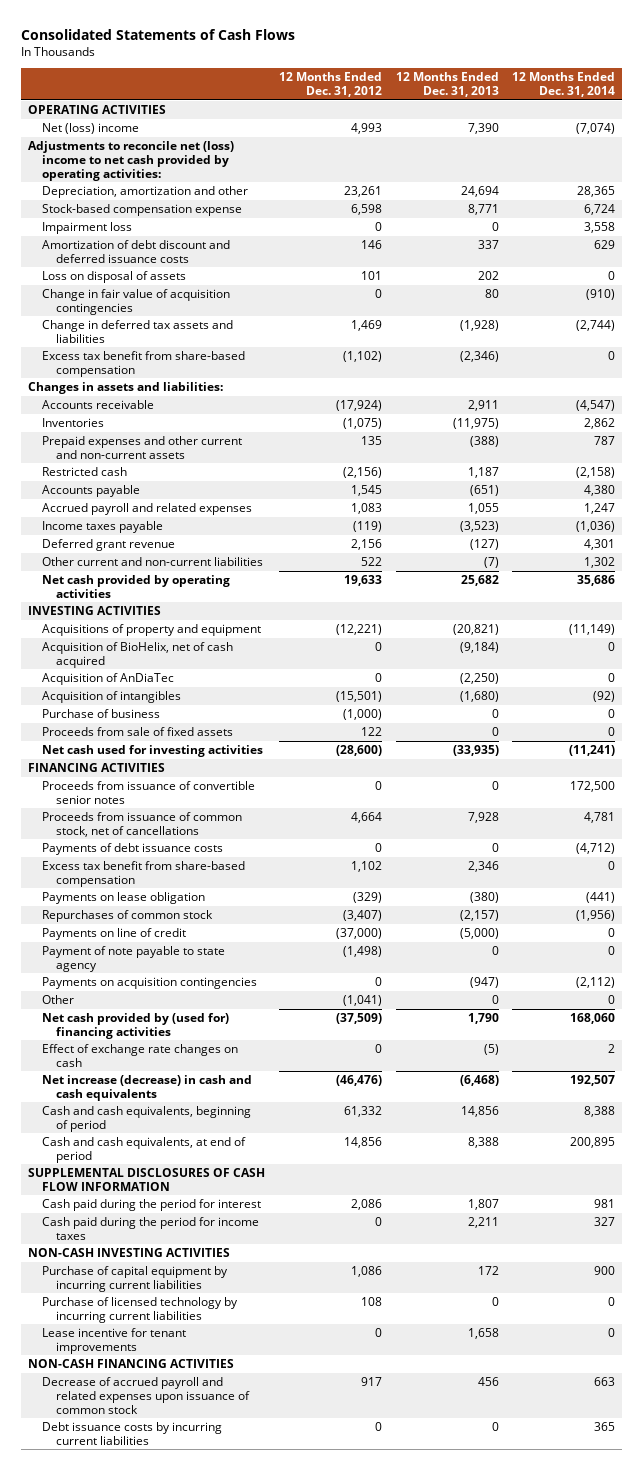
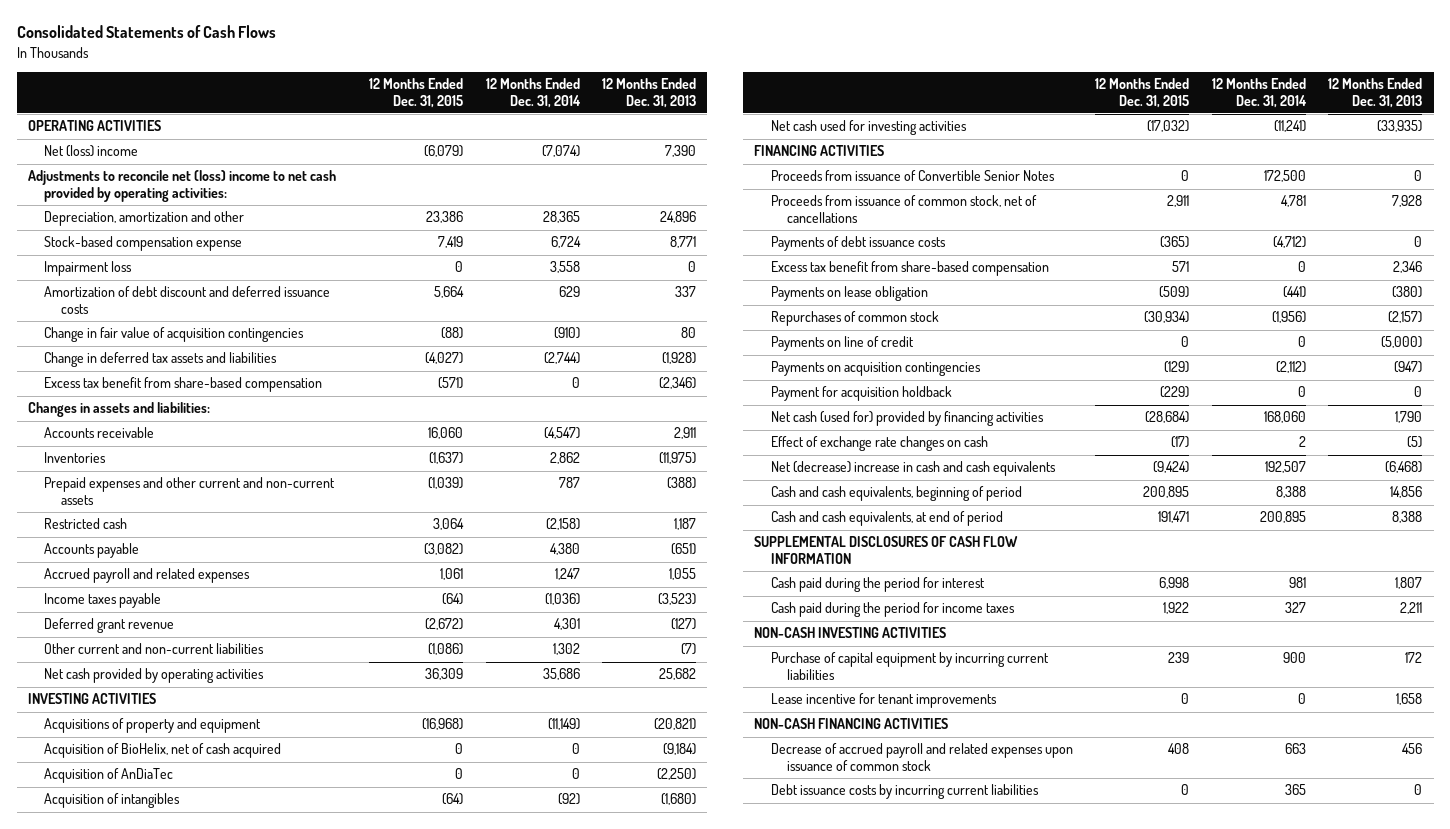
[278,72,382,98] 12 Months Ended Dec. 31, 2012 -> none
none -> [368,78,463,108] 12 Months Ended Dec. 31, 2015
[460,186,499,198] 24,694 -> [660,211,697,224] 24,896
[42,271,187,284] Loss on disposal of assets -> none
[42,709,161,719] Purchase of business -> none
[42,727,234,737] Proceeds from sale of fixed assets -> none
[42,781,256,804] Proceeds from issuance of convertible senior notes -> [770,170,1055,182] Proceeds from issuance of Convertible Senior Notes
[42,946,226,972] Payment of note payable to state agency -> none
[42,995,75,1005] Other -> [770,386,952,402] Payment for acquisition holdback
[42,1013,230,1039] Net cash provided by (used for) financing activities -> [770,411,1044,427] Net cash (used for) provided by financing activities
[42,1075,253,1101] Net increase (decrease) in cash and cash equivalents -> [770,461,1056,477] Net (decrease) increase in cash and cash equivalents
[42,1297,239,1323] Purchase of licensed technology by incurring current liabilities -> none

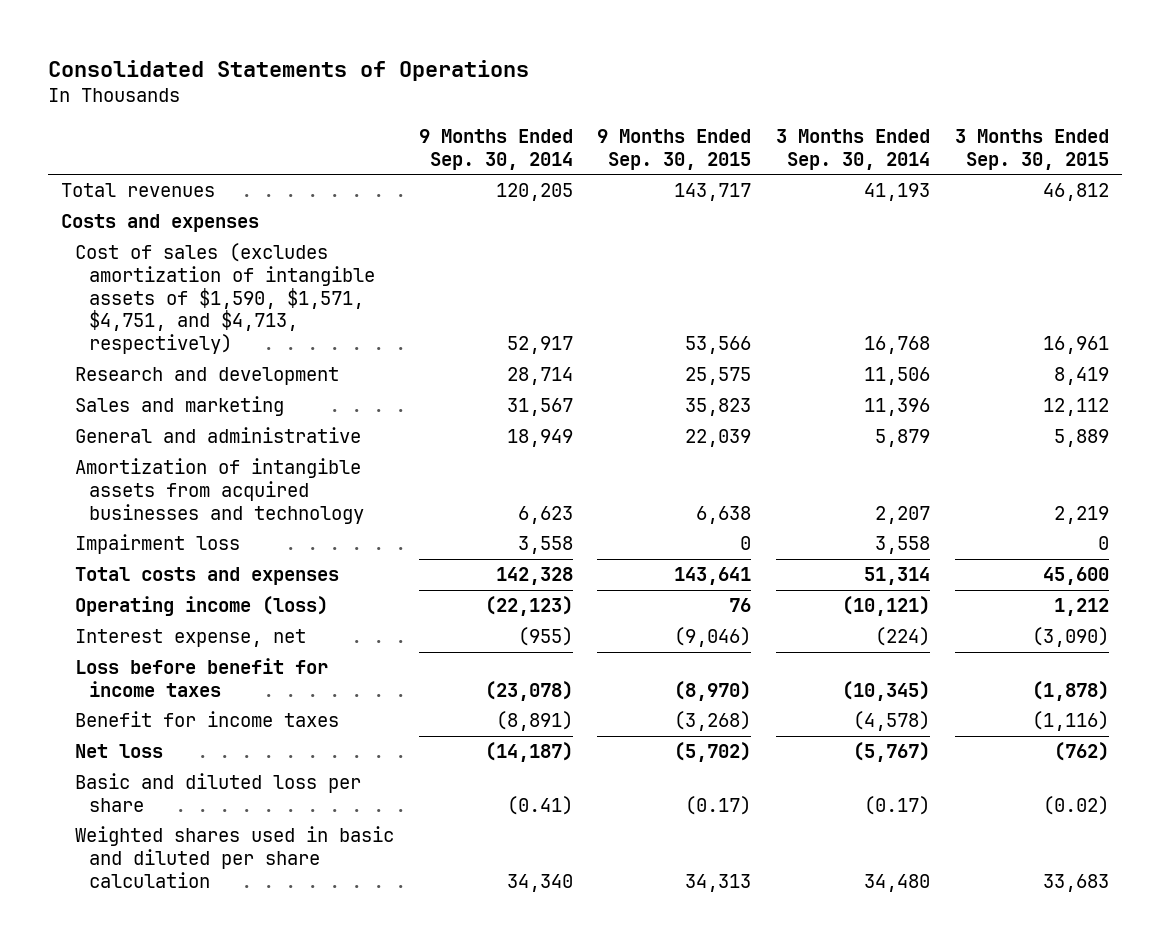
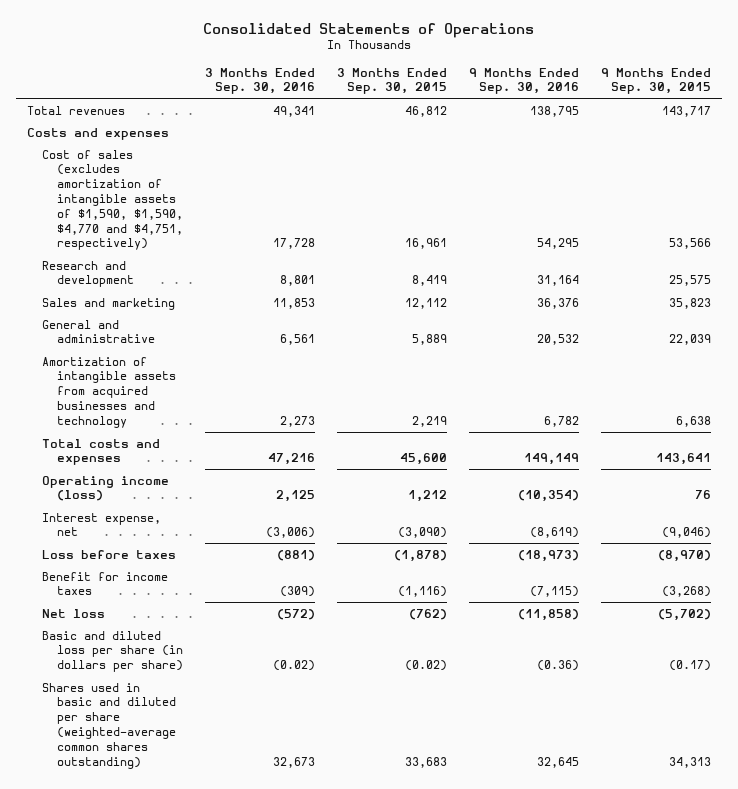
[418,129,573,170] 9 Months Ended Sep. 30, 2014 -> none
[776,129,931,170] 3 Months Ended Sep. 30, 2014 -> none
none -> [205,67,316,95] 3 Months Ended Sep. 30, 2016
none -> [468,67,579,95] 9 Months Ended Sep. 30, 2016
[74,243,376,355] Cost of sales (excludes amortization of intangible assets of $1,590, $1,571, $4,751, and $4,713, respectively) -> [42,149,184,251] Cost of sales (excludes amortization of intangible assets of $1,590, $1,590, $4,770 and $4,751, respectively)
[74,534,240,555] Impairment loss -> none
[74,658,328,697] Loss before benefit for income taxes -> [42,549,177,559] Loss before taxes
[74,773,361,812] Basic and diluted loss per share -> [42,630,184,673] Basic and diluted loss per share (in dollars per share)
[74,826,394,888] Weighted shares used in basic and diluted per share calculation -> [42,682,177,769] Shares used in basic and diluted per share (weighted-average common shares outstanding)

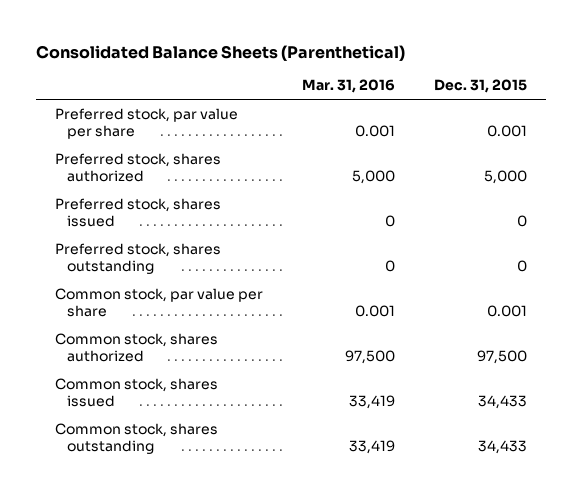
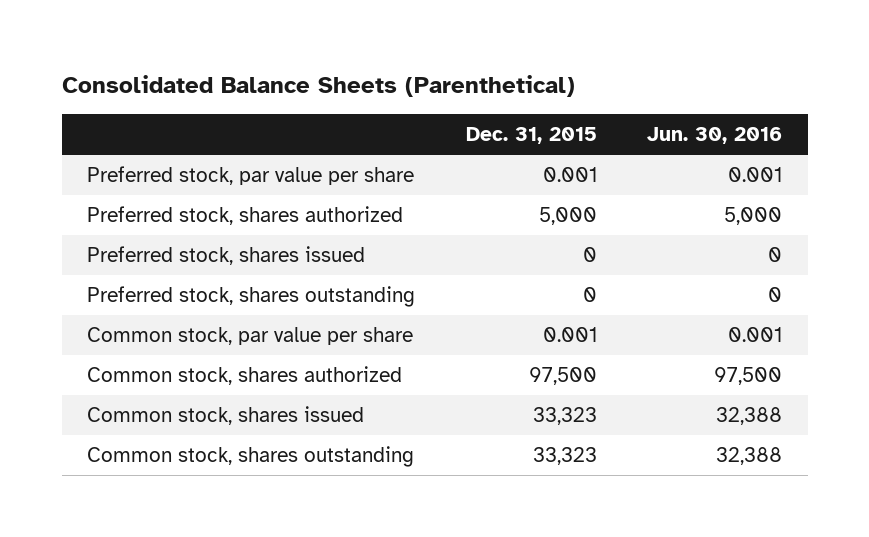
[302,79,396,94] Mar. 31, 2016 -> none
none -> [647,126,783,144] Jun. 30, 2016
[477,394,527,409] 34,433 -> [532,407,597,426] 33,323
[477,439,527,454] 34,433 -> [532,447,597,466] 33,323

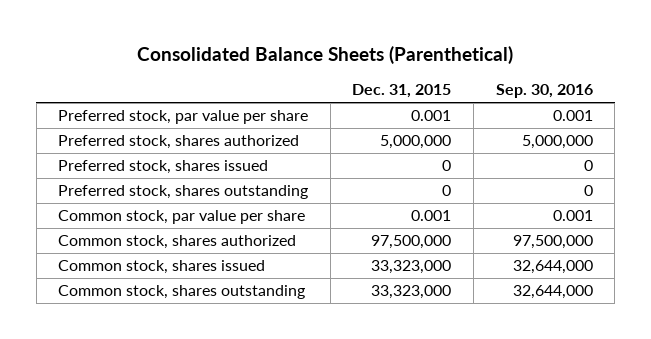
[647,126,783,144] Jun. 30, 2016 -> none
none -> [495,84,593,99] Sep. 30, 2016
[538,207,597,226] 5,000 -> [380,135,452,150] 5,000,000
[528,367,597,386] 97,500 -> [371,235,452,250] 97,500,000
[532,407,597,426] 33,323 -> [371,260,452,275] 33,323,000
[532,447,597,466] 33,323 -> [371,285,452,300] 33,323,000

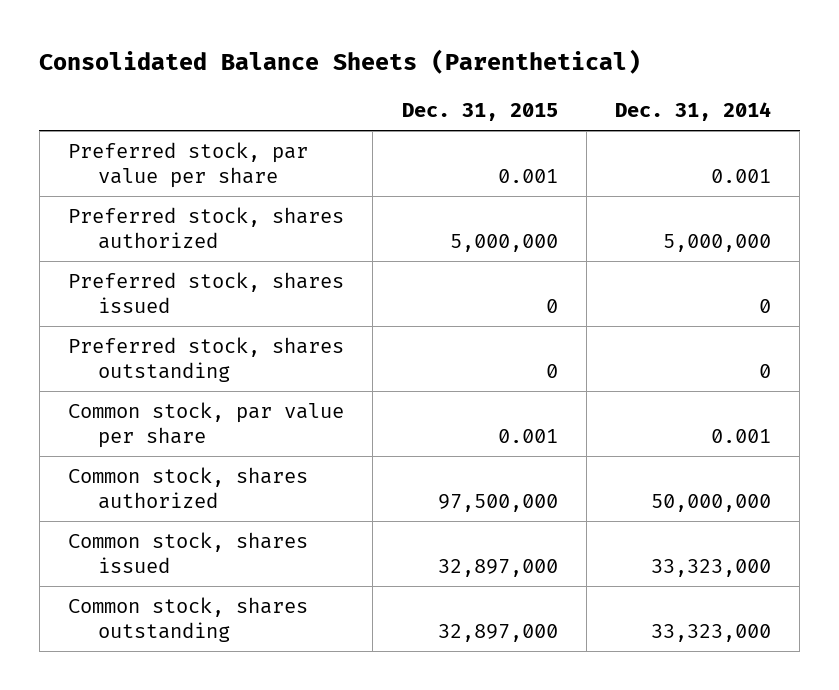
[495,84,593,99] Sep. 30, 2016 -> none
none -> [614,101,771,121] Dec. 31, 2014
[371,260,452,275] 33,323,000 -> [437,558,558,577] 32,897,000
[371,285,452,300] 33,323,000 -> [437,623,558,642] 32,897,000

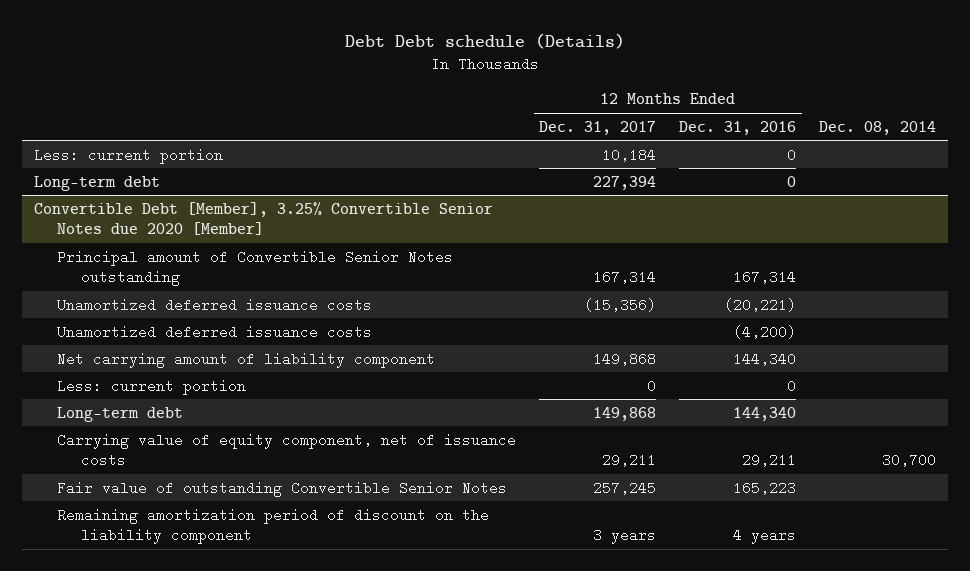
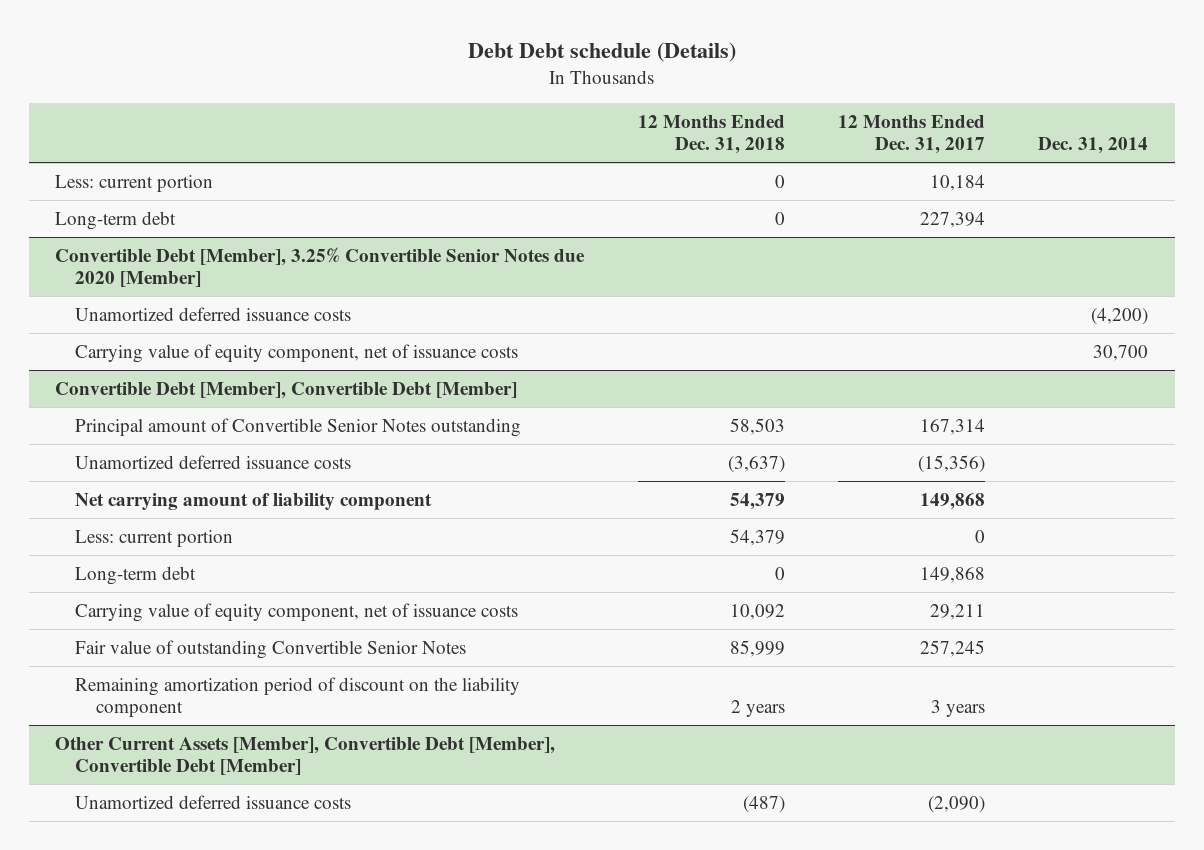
[679,120,797,135] Dec. 31, 2016 -> none
[819,120,937,135] Dec. 08, 2014 -> none
none -> [637,114,785,155] 12 Months Ended Dec. 31, 2018
none -> [1038,137,1149,155] Dec. 31, 2014
[57,324,373,339] Unamortized deferred issuance costs -> [75,306,352,321] Unamortized deferred issuance costs
none -> [75,343,519,363] Carrying value of equity component, net of issuance costs
none -> [55,381,518,399] Convertible Debt [Member], Convertible Debt [Member]
none -> [55,736,556,776] Other Current Assets [Member], Convertible Debt [Member], Convertible Debt [Member]
none -> [75,794,352,809] Unamortized deferred issuance costs

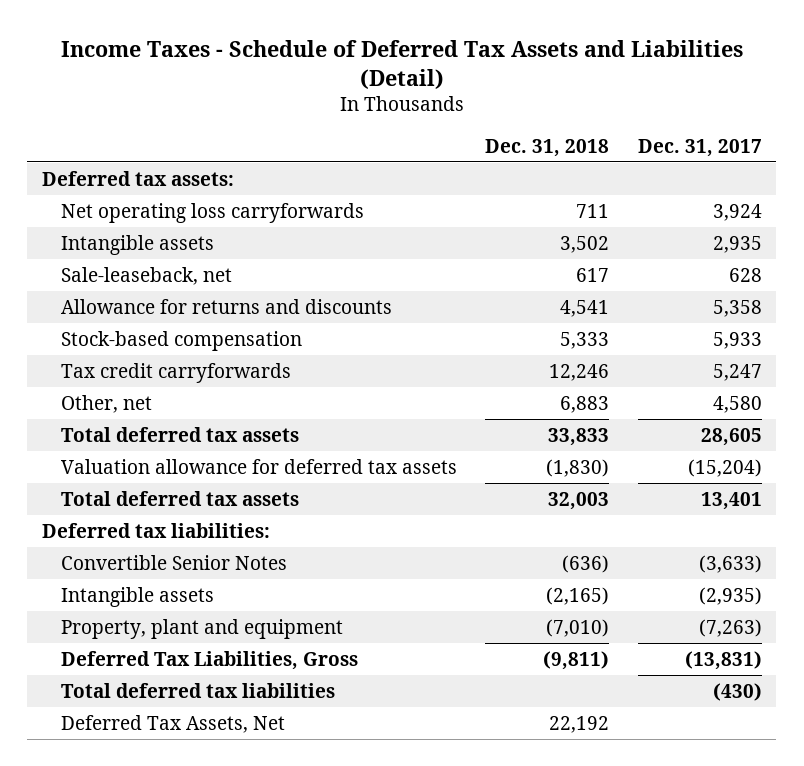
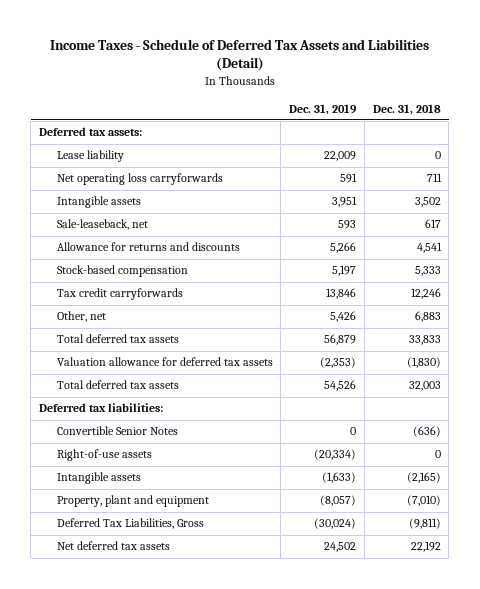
[637,138,762,157] Dec. 31, 2017 -> none
none -> [289,103,358,115] Dec. 31, 2019
none -> [56,150,124,163] Lease liability
none -> [56,449,152,462] Right-of-use assets
[60,682,335,698] Total deferred tax liabilities -> none
[60,714,285,733] Deferred Tax Assets, Net -> [56,541,170,551] Net deferred tax assets

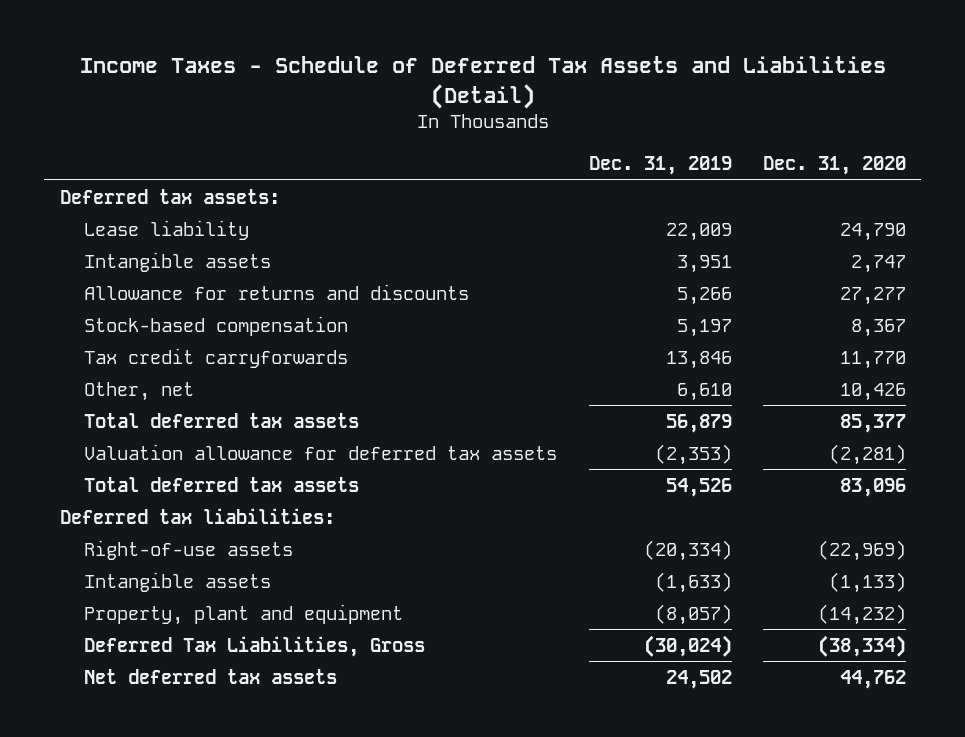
[372,103,441,115] Dec. 31, 2018 -> none
none -> [762,155,906,175] Dec. 31, 2020
[56,173,223,186] Net operating loss carryforwards -> none
[56,219,148,231] Sale-leaseback, net -> none
[330,311,357,323] 5,426 -> [676,382,732,401] 6,610
[56,426,178,436] Convertible Senior Notes -> none

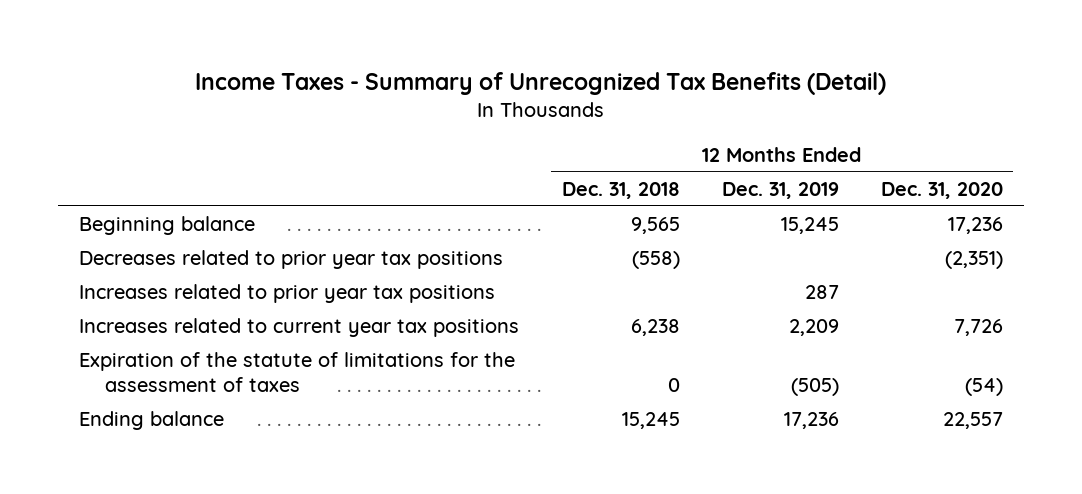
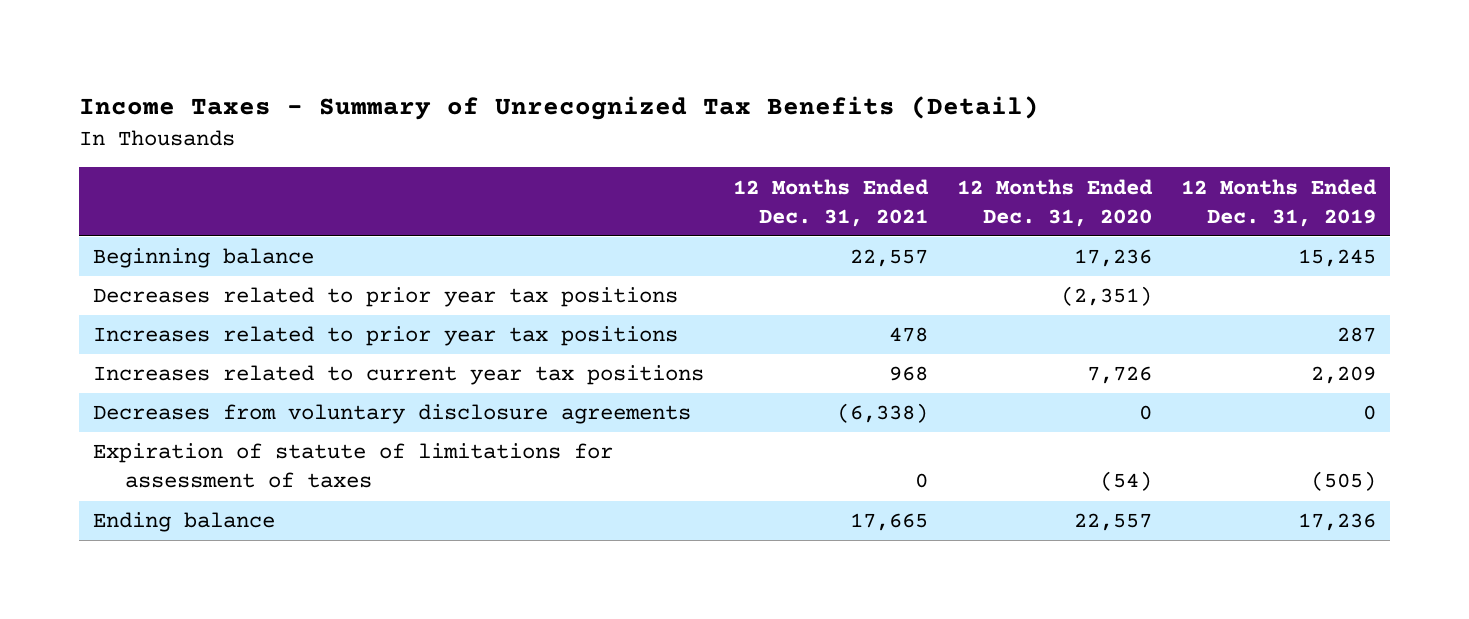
[561,181,680,199] Dec. 31, 2018 -> none
none -> [733,178,930,227] 12 Months Ended Dec. 31, 2021
none -> [93,404,692,425] Decreases from voluntary disclosure agreements
[79,352,516,393] Expiration of the statute of limitations for the assessment of taxes -> [93,443,614,489] Expiration of statute of limitations for assessment of taxes

